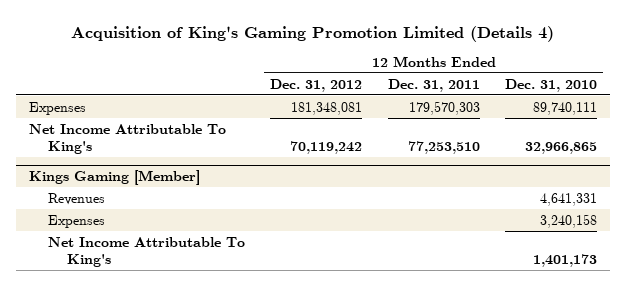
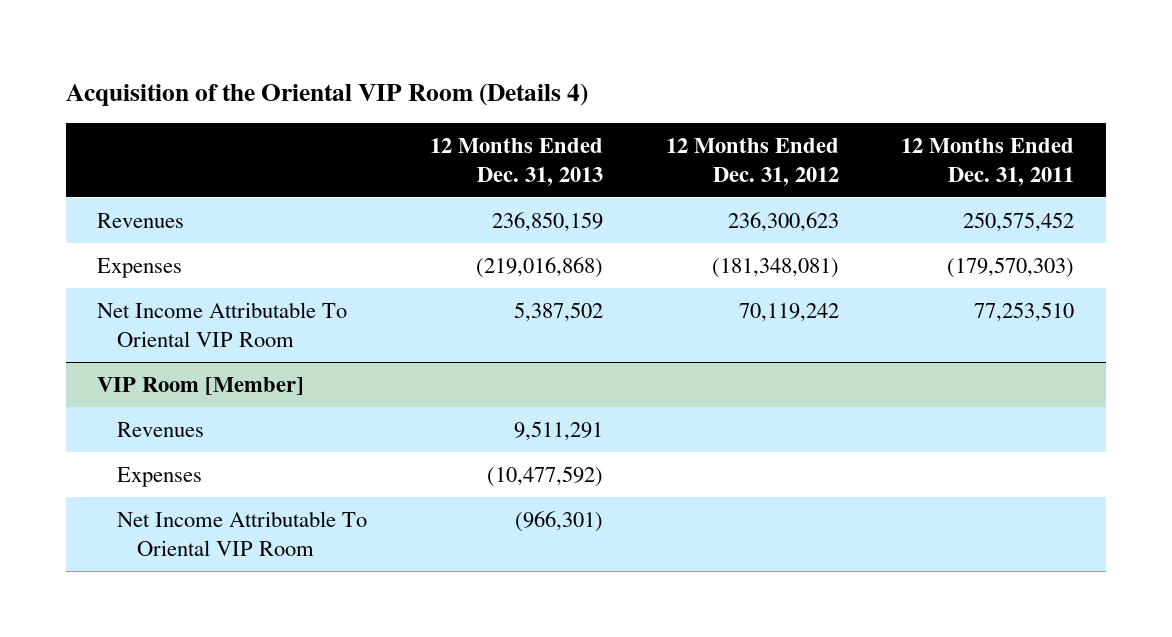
[70,25,554,42] Acquisition of King's Gaming Promotion Limited (Details 4) -> [66,82,589,106] Acquisition of the Oriental VIP Room (Details 4)
[504,78,597,92] Dec. 31, 2010 -> none
none -> [430,137,604,186] 12 Months Ended Dec. 31, 2013
[28,170,200,186] Kings Gaming [Member] -> none
[48,192,106,205] Revenues -> none
[48,214,106,228] Expenses -> none
[48,236,246,267] Net Income Attributable To King's -> none
none -> [97,212,185,228] Revenues
[291,101,363,115] 181,348,081 -> [711,257,839,278] (181,348,081)
[408,100,480,115] 179,570,303 -> [947,256,1075,278] (179,570,303)
[28,123,226,154] Net Income Attributable To King's -> [97,301,348,347] Net Income Attributable To Oriental VIP Room
none -> [97,376,305,395] VIP Room [Member]
none -> [117,421,205,437] Revenues
none -> [117,466,203,487] Expenses
none -> [117,510,368,556] Net Income Attributable To Oriental VIP Room

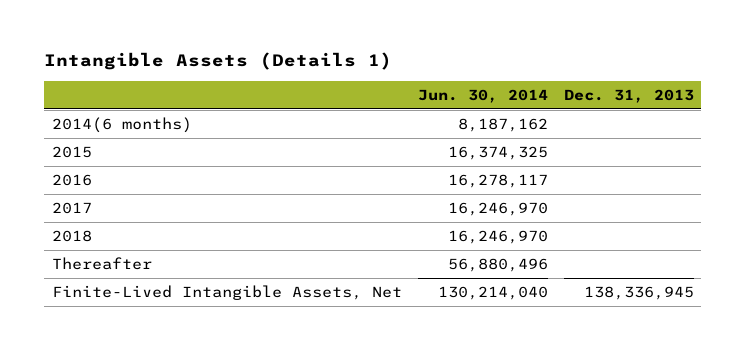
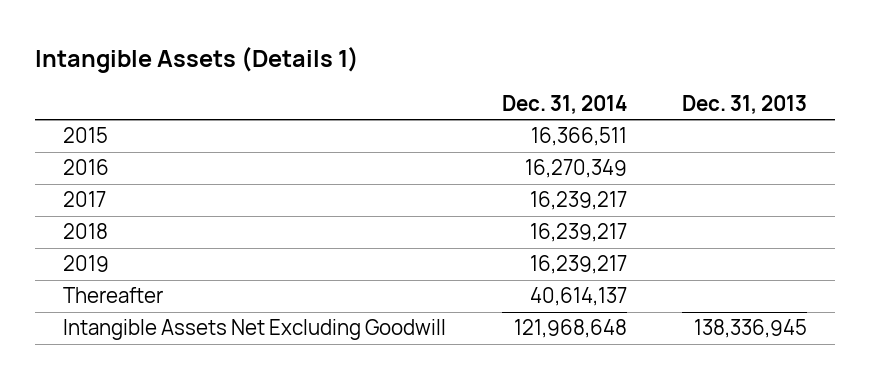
[417,88,548,103] Jun. 30, 2014 -> none
none -> [501,94,627,114] Dec. 31, 2014
[51,117,192,134] 2014(6 months) -> none
none -> [62,255,109,273] 2019
[51,285,402,301] Finite-Lived Intangible Assets, Net -> [62,319,446,341] Intangible Assets Net Excluding Goodwill

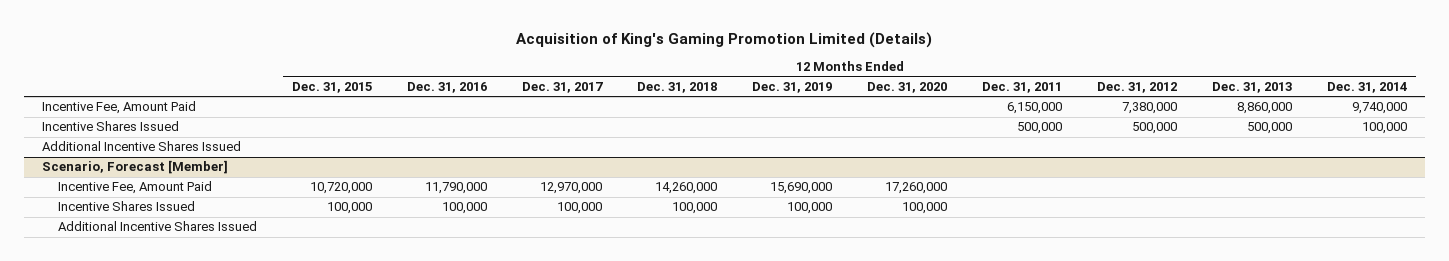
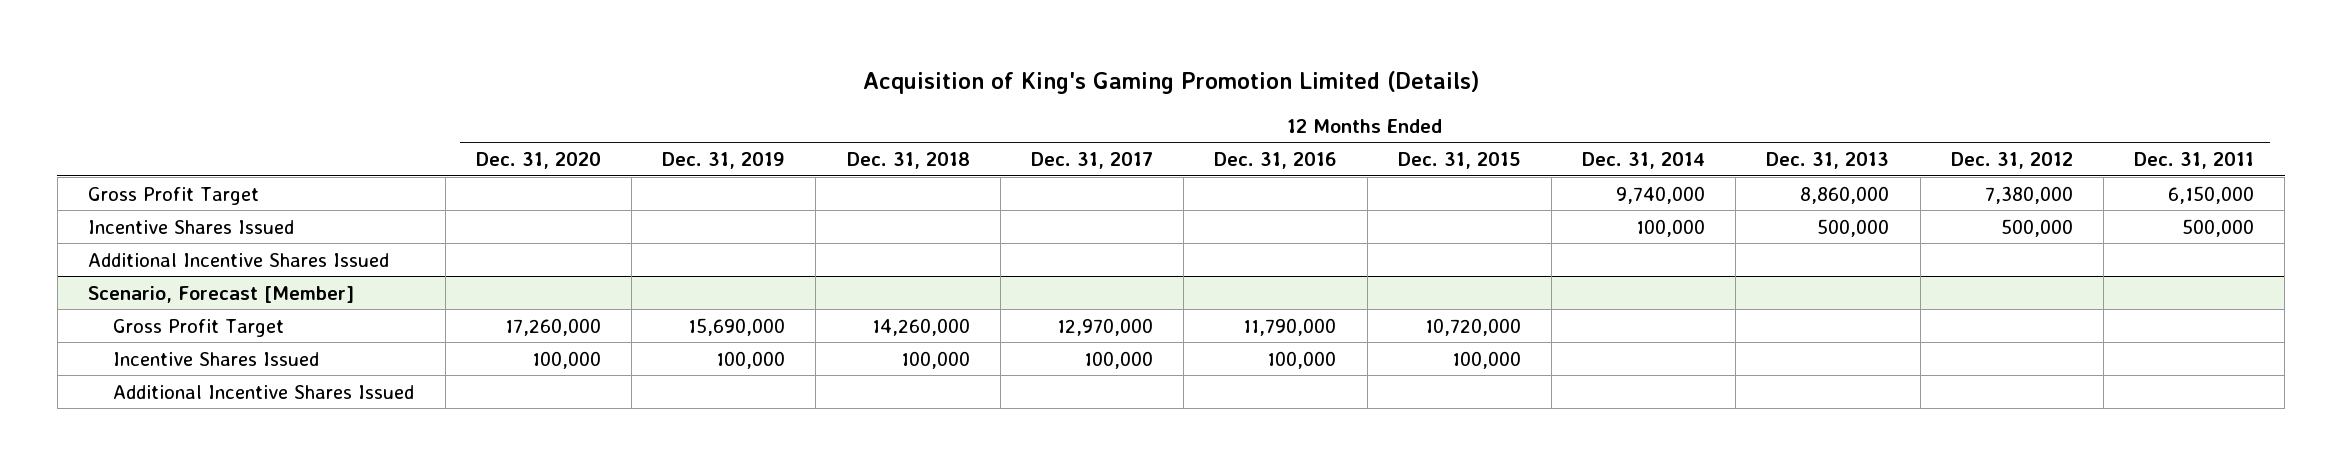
[41,101,196,115] Incentive Fee, Amount Paid -> [87,186,259,205] Gross Profit Target
[57,181,212,195] Incentive Fee, Amount Paid -> [113,318,285,337] Gross Profit Target

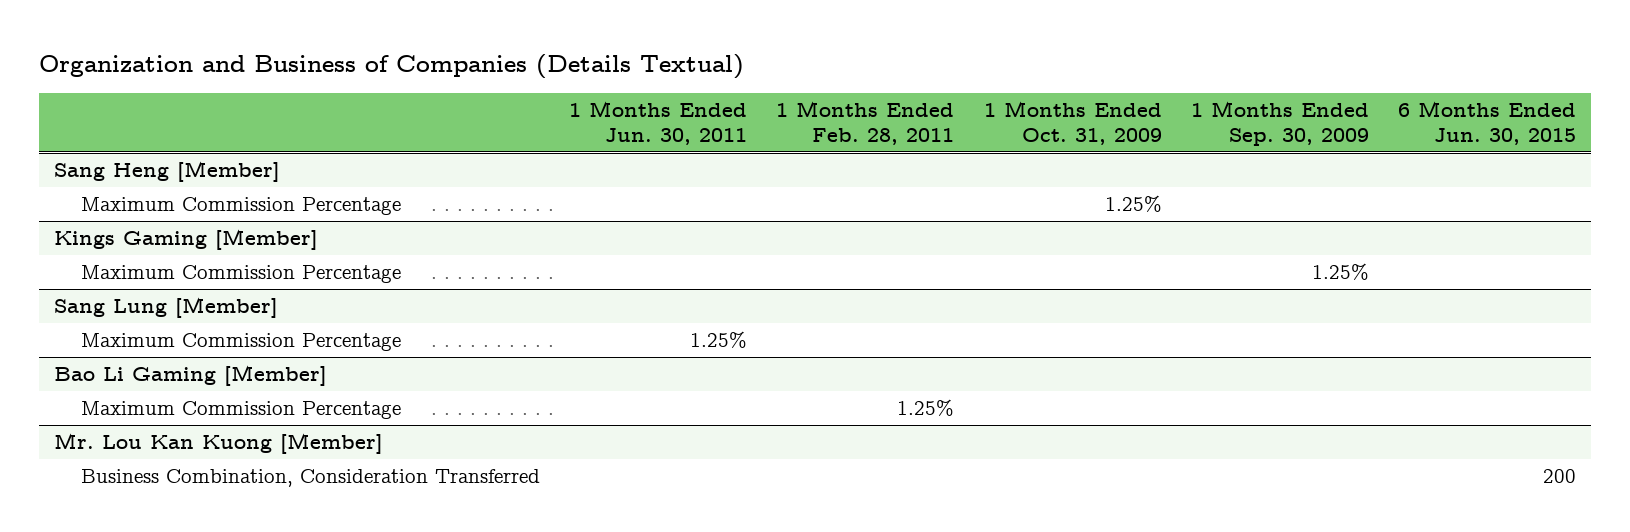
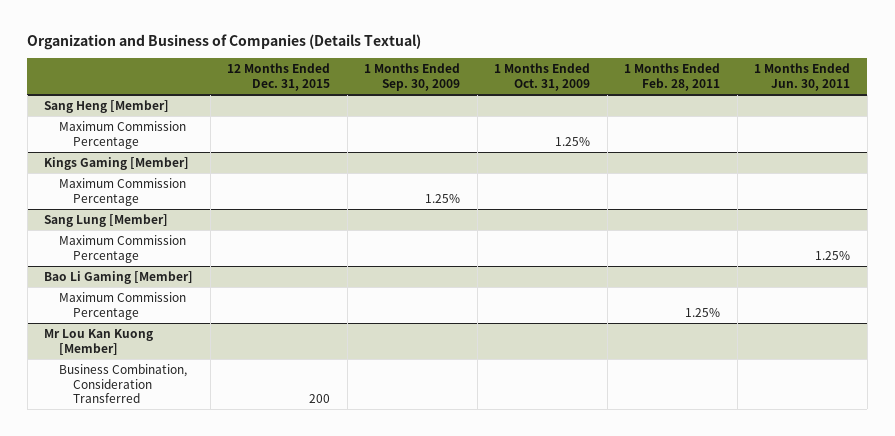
[1398,101,1577,146] 6 Months Ended Jun. 30, 2015 -> none
none -> [227,63,331,92] 12 Months Ended Dec. 31, 2015
[53,433,383,455] Mr. Lou Kan Kuong [Member] -> [44,328,154,355] Mr Lou Kan Kuong [Member]

